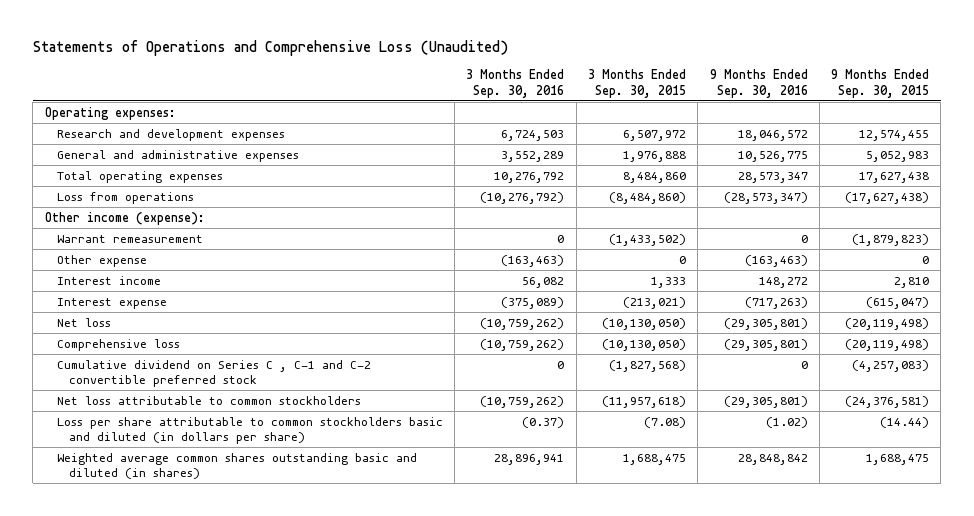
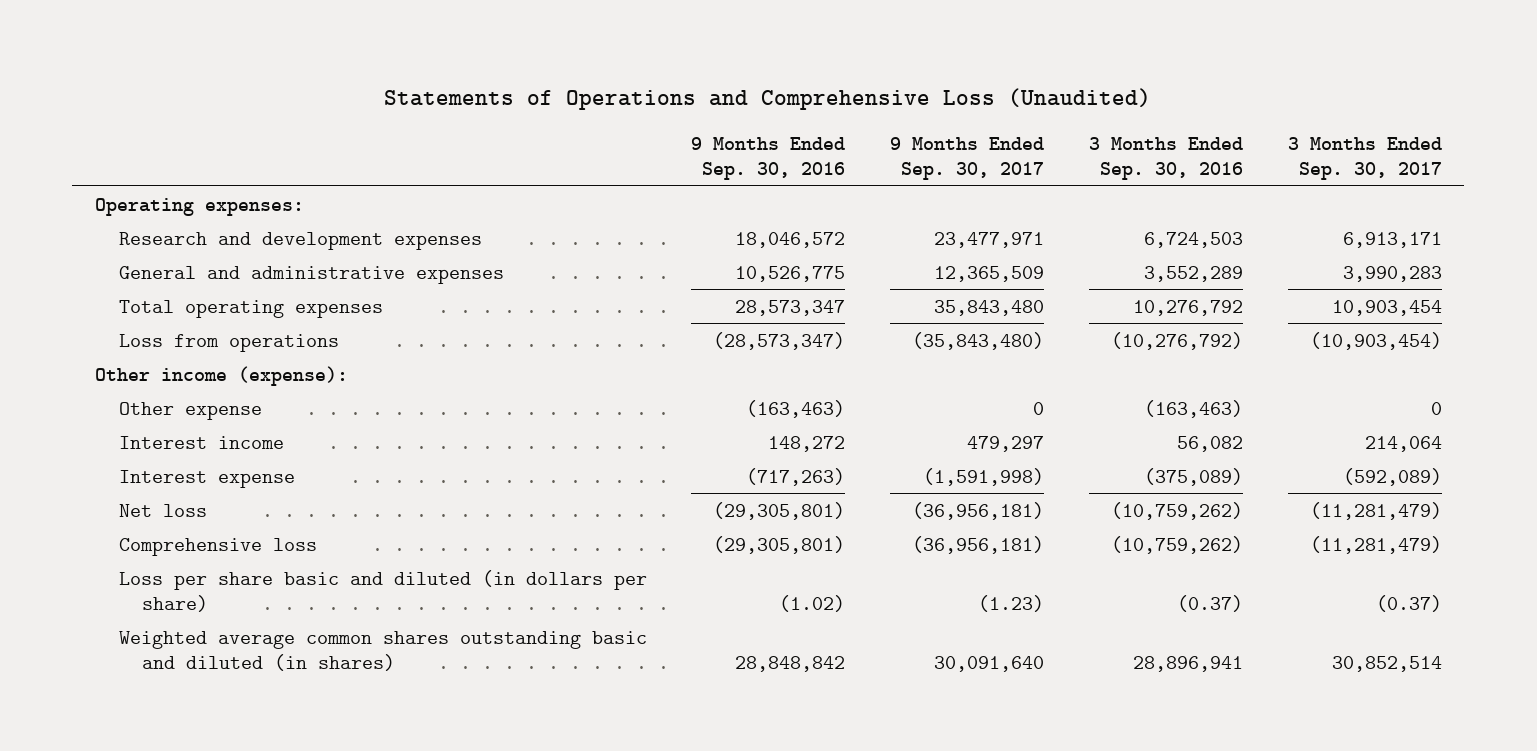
[587,69,686,98] 3 Months Ended Sep. 30, 2015 -> none
[831,69,930,98] 9 Months Ended Sep. 30, 2015 -> none
none -> [890,136,1045,180] 9 Months Ended Sep. 30, 2017
none -> [1287,136,1442,180] 3 Months Ended Sep. 30, 2017
[56,234,203,243] Warrant remeasurement -> none
[56,359,371,388] Cumulative dividend on Series C , C-1 and C-2 convertible preferred stock -> none
[56,395,361,405] Net loss attributable to common stockholders -> none
[56,416,443,445] Loss per share attributable to common stockholders basic and diluted (in dollars per share) -> [118,569,647,612] Loss per share basic and diluted (in dollars per share)

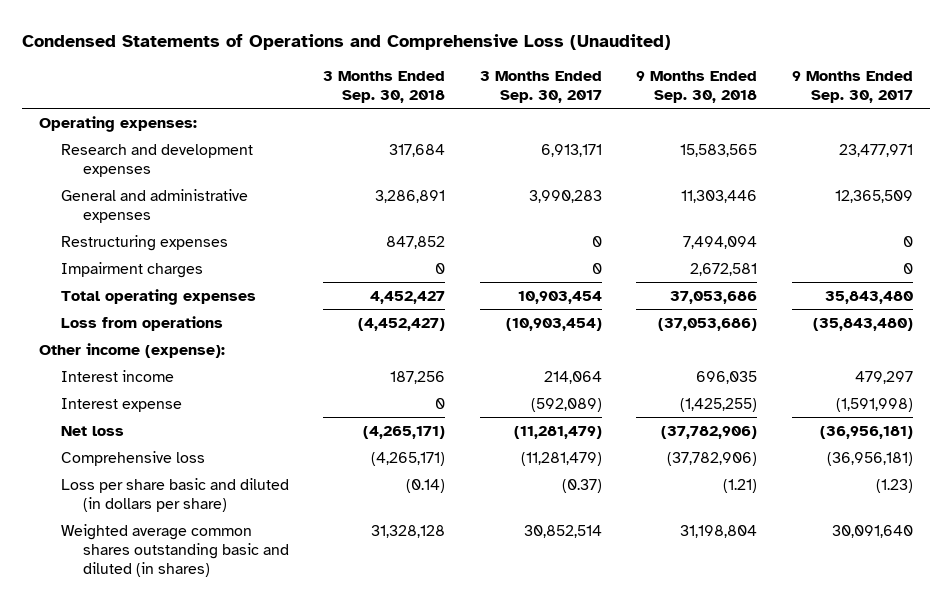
[384,88,1152,111] Statements of Operations and Comprehensive Loss (Unaudited) -> [22,33,672,50] Condensed Statements of Operations and Comprehensive Loss (Unaudited)
[691,136,846,180] 9 Months Ended Sep. 30, 2016 -> none
[1089,136,1244,180] 3 Months Ended Sep. 30, 2016 -> none
none -> [323,71,446,104] 3 Months Ended Sep. 30, 2018
none -> [636,71,758,104] 9 Months Ended Sep. 30, 2018
none -> [61,234,229,251] Restructuring expenses
none -> [61,261,204,278] Impairment charges
[118,401,262,420] Other expense -> none

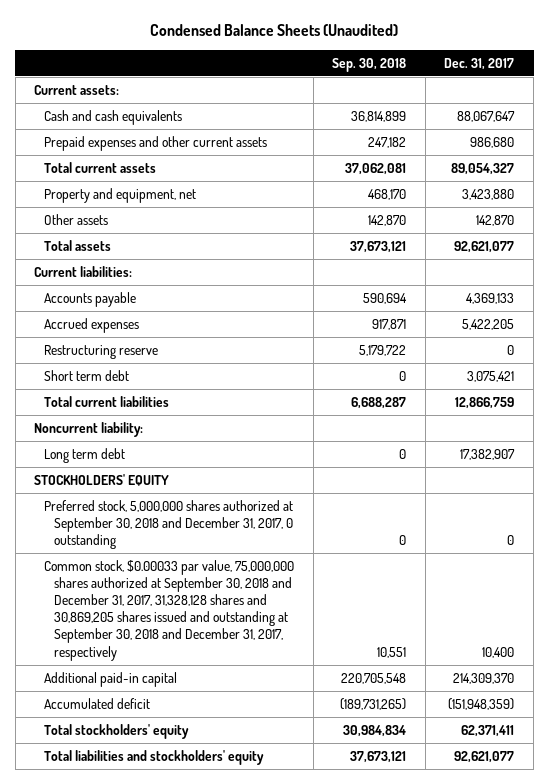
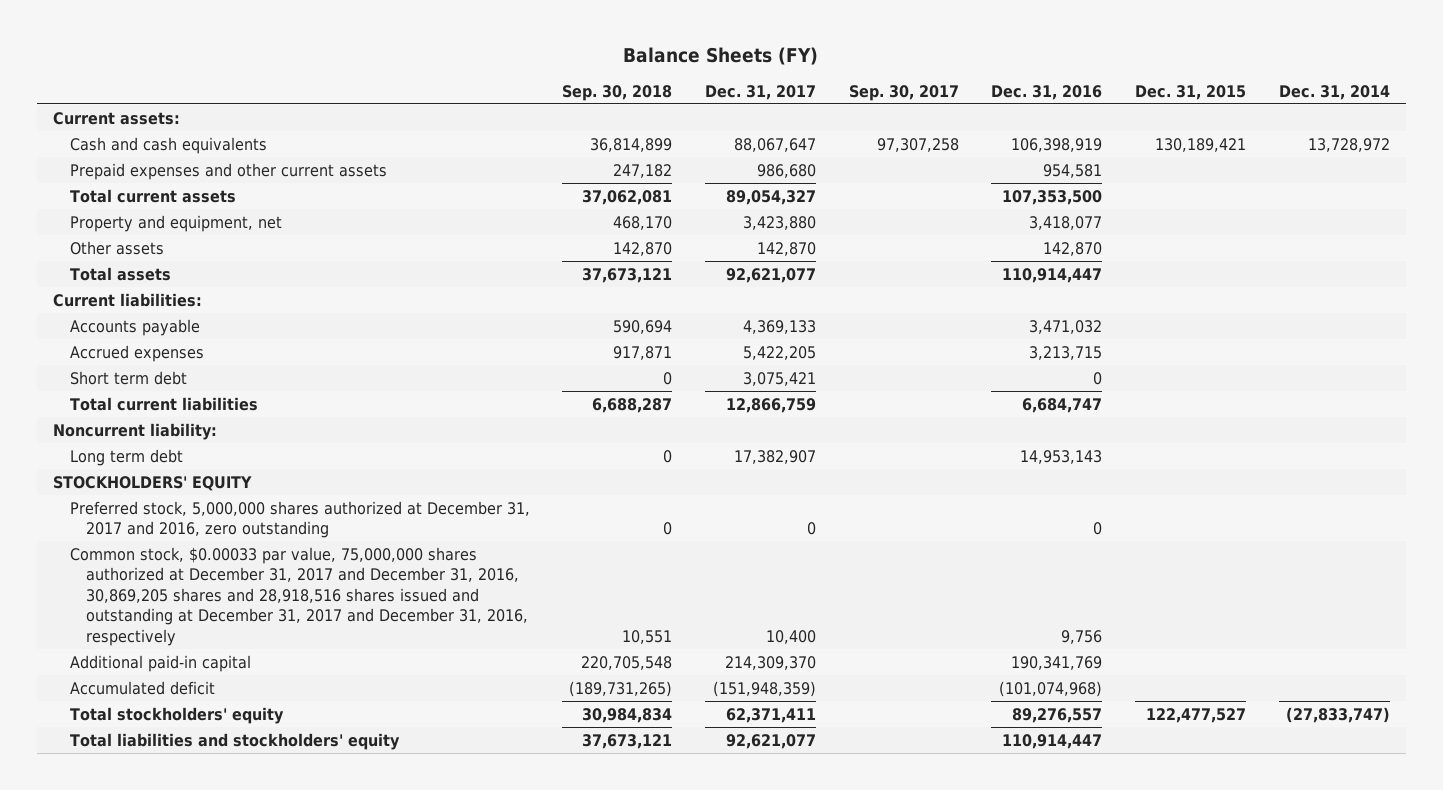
[150,24,399,37] Condensed Balance Sheets (Unaudited) -> [623,46,819,65] Balance Sheets (FY)
none -> [848,84,959,101] Sep. 30, 2017
none -> [991,84,1103,100] Dec. 31, 2016
none -> [1135,84,1247,100] Dec. 31, 2015
none -> [1278,84,1390,100] Dec. 31, 2014
[43,345,158,360] Restructuring reserve -> none
[43,500,293,550] Preferred stock, 5,000,000 shares authorized at September 30, 2018 and December 31, 2017, 0 outstanding -> [69,500,530,539] Preferred stock, 5,000,000 shares authorized at December 31, 2017 and 2016, zero outstanding
[43,560,294,661] Common stock, $0.00033 par value, 75,000,000 shares authorized at September 30, 2018 and December 31, 2017, 31,328,128 shares and 30,869,205 shares issued and outstanding at September 30, 2018 and December 31, 2017, respectively -> [69,546,528,646] Common stock, $0.00033 par value, 75,000,000 shares authorized at December 31, 2017 and December 31, 2016, 30,869,205 shares and 28,918,516 shares issued and outstanding at December 31, 2017 and December 31, 2016, respectively

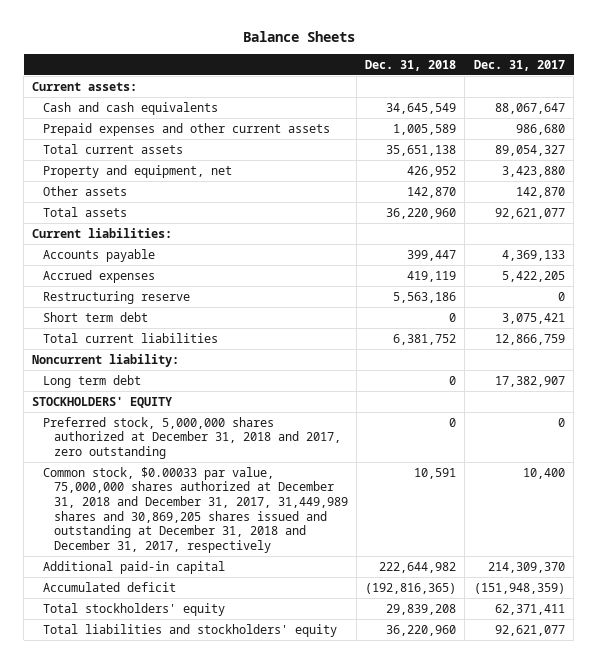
[623,46,819,65] Balance Sheets (FY) -> [242,31,355,43] Balance Sheets
[562,84,673,101] Sep. 30, 2018 -> none
[848,84,959,101] Sep. 30, 2017 -> none
[991,84,1103,100] Dec. 31, 2016 -> none
[1135,84,1247,100] Dec. 31, 2015 -> none
[1278,84,1390,100] Dec. 31, 2014 -> none
none -> [365,59,457,71] Dec. 31, 2018
none -> [42,290,190,304] Restructuring reserve
[69,500,530,539] Preferred stock, 5,000,000 shares authorized at December 31, 2017 and 2016, zero outstanding -> [42,416,341,459] Preferred stock, 5,000,000 shares authorized at December 31, 2018 and 2017, zero outstanding
[69,546,528,646] Common stock, $0.00033 par value, 75,000,000 shares authorized at December 31, 2017 and December 31, 2016, 30,869,205 shares and 28,918,516 shares issued and outstanding at December 31, 2017 and December 31, 2016, respectively -> [42,466,348,553] Common stock, $0.00033 par value, 75,000,000 shares authorized at December 31, 2018 and December 31, 2017, 31,449,989 shares and 30,869,205 shares issued and outstanding at December 31, 2018 and December 31, 2017, respectively

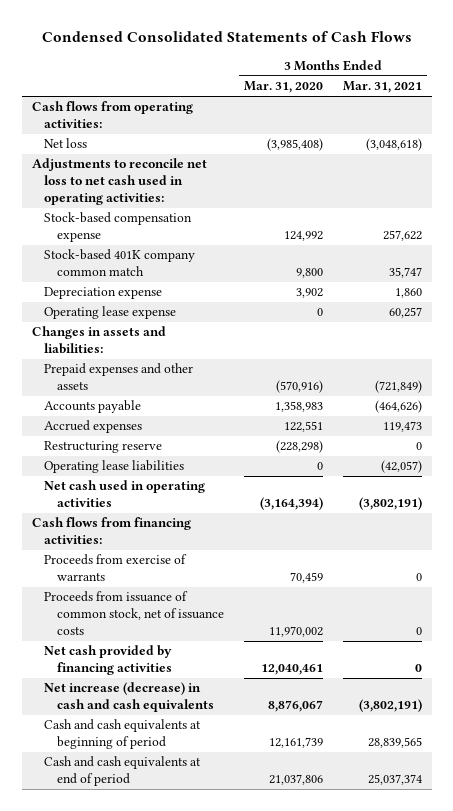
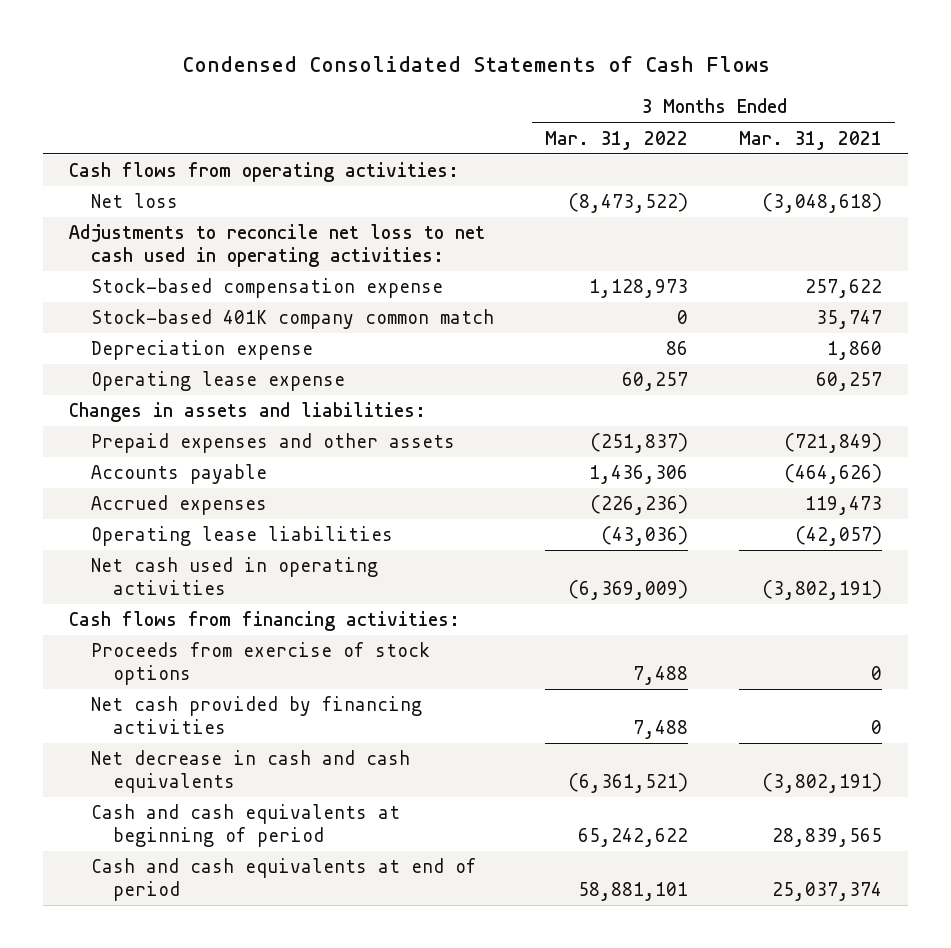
[243,81,323,94] Mar. 31, 2020 -> none
none -> [545,130,689,150] Mar. 31, 2022
[44,441,163,454] Restructuring reserve -> none
[44,591,224,636] Proceeds from issuance of common stock, net of issuance costs -> none
[44,554,188,582] Proceeds from exercise of warrants -> [91,642,431,686] Proceeds from exercise of stock options
[44,682,214,713] Net increase (decrease) in cash and cash equivalents -> [91,750,411,794] Net decrease in cash and cash equivalents

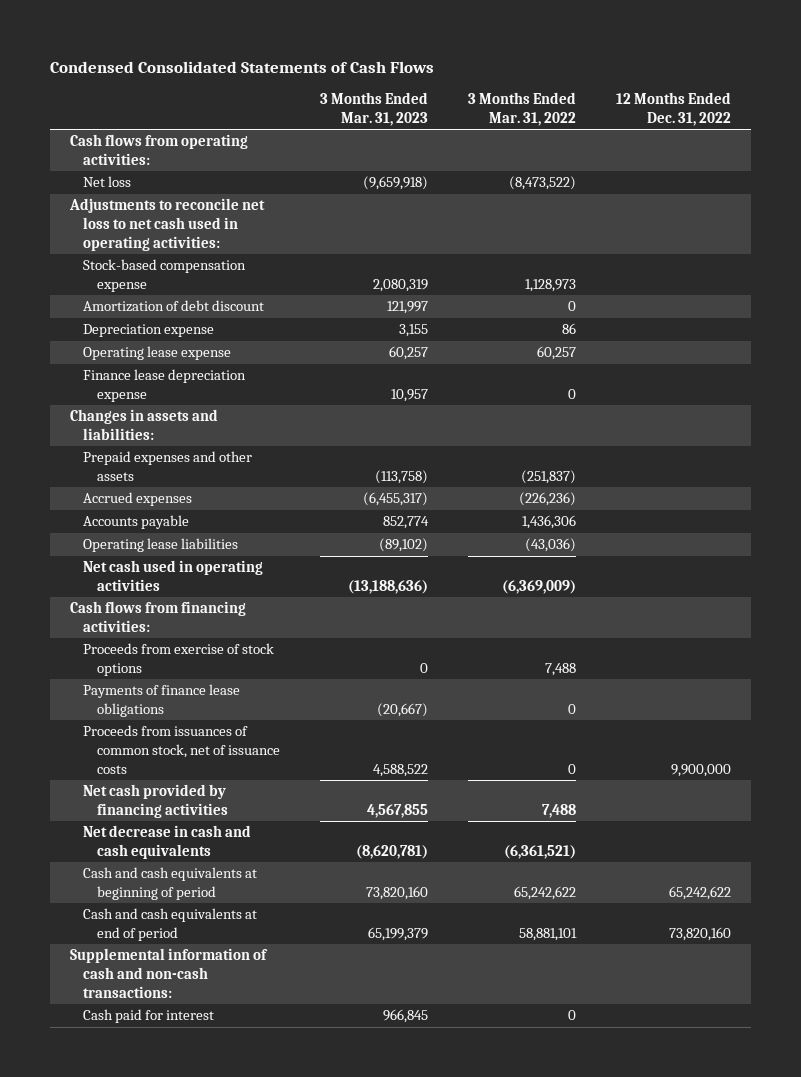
[739,130,883,150] Mar. 31, 2021 -> none
none -> [319,92,428,126] 3 Months Ended Mar. 31, 2023
none -> [615,92,731,126] 12 Months Ended Dec. 31, 2022
[91,309,495,330] Stock-based 401K company common match -> none
none -> [83,300,265,313] Amortization of debt discount
none -> [83,369,247,403] Finance lease depreciation expense
[91,464,268,485] Accounts payable -> [83,515,190,530] Accounts payable
none -> [83,684,241,718] Payments of finance lease obligations
none -> [83,725,280,774] Proceeds from issuances of common stock, net of issuance costs
none -> [70,948,269,998] Supplemental information of cash and non-cash transactions:
none -> [83,1009,215,1024] Cash paid for interest

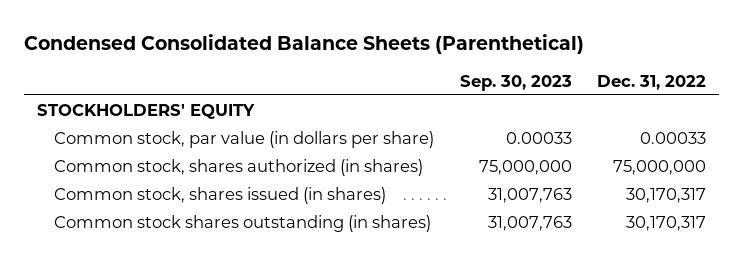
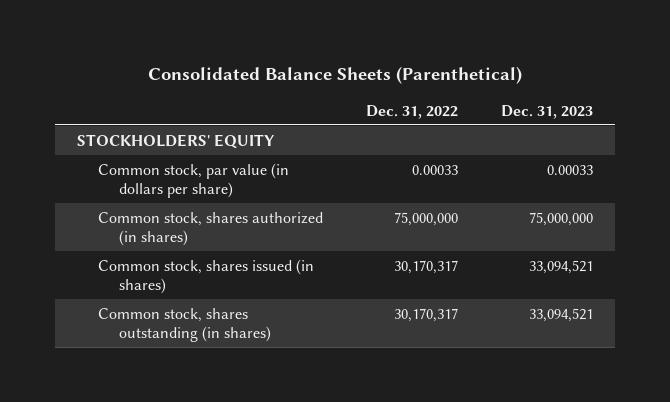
[24,34,585,55] Condensed Consolidated Balance Sheets (Parenthetical) -> [147,66,522,85] Consolidated Balance Sheets (Parenthetical)
[459,74,572,91] Sep. 30, 2023 -> none
none -> [501,104,594,119] Dec. 31, 2023
[54,214,432,232] Common stock shares outstanding (in shares) -> [97,307,271,343] Common stock, shares outstanding (in shares)

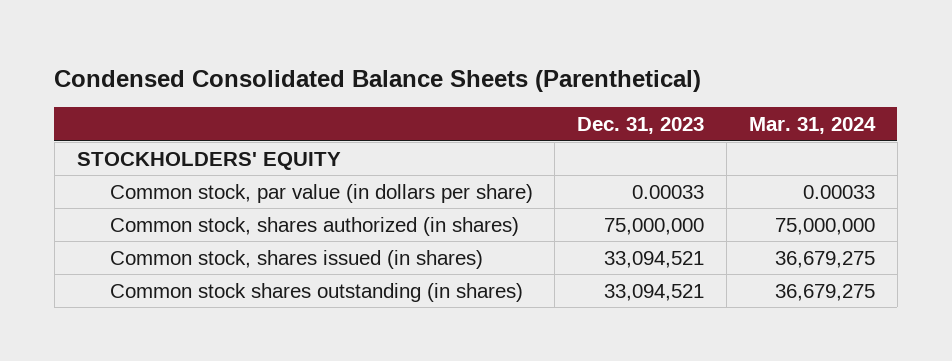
[147,66,522,85] Consolidated Balance Sheets (Parenthetical) -> [54,69,702,92] Condensed Consolidated Balance Sheets (Parenthetical)
[365,104,458,119] Dec. 31, 2022 -> none
none -> [748,117,876,135] Mar. 31, 2024
[97,307,271,343] Common stock, shares outstanding (in shares) -> [109,282,523,302] Common stock shares outstanding (in shares)

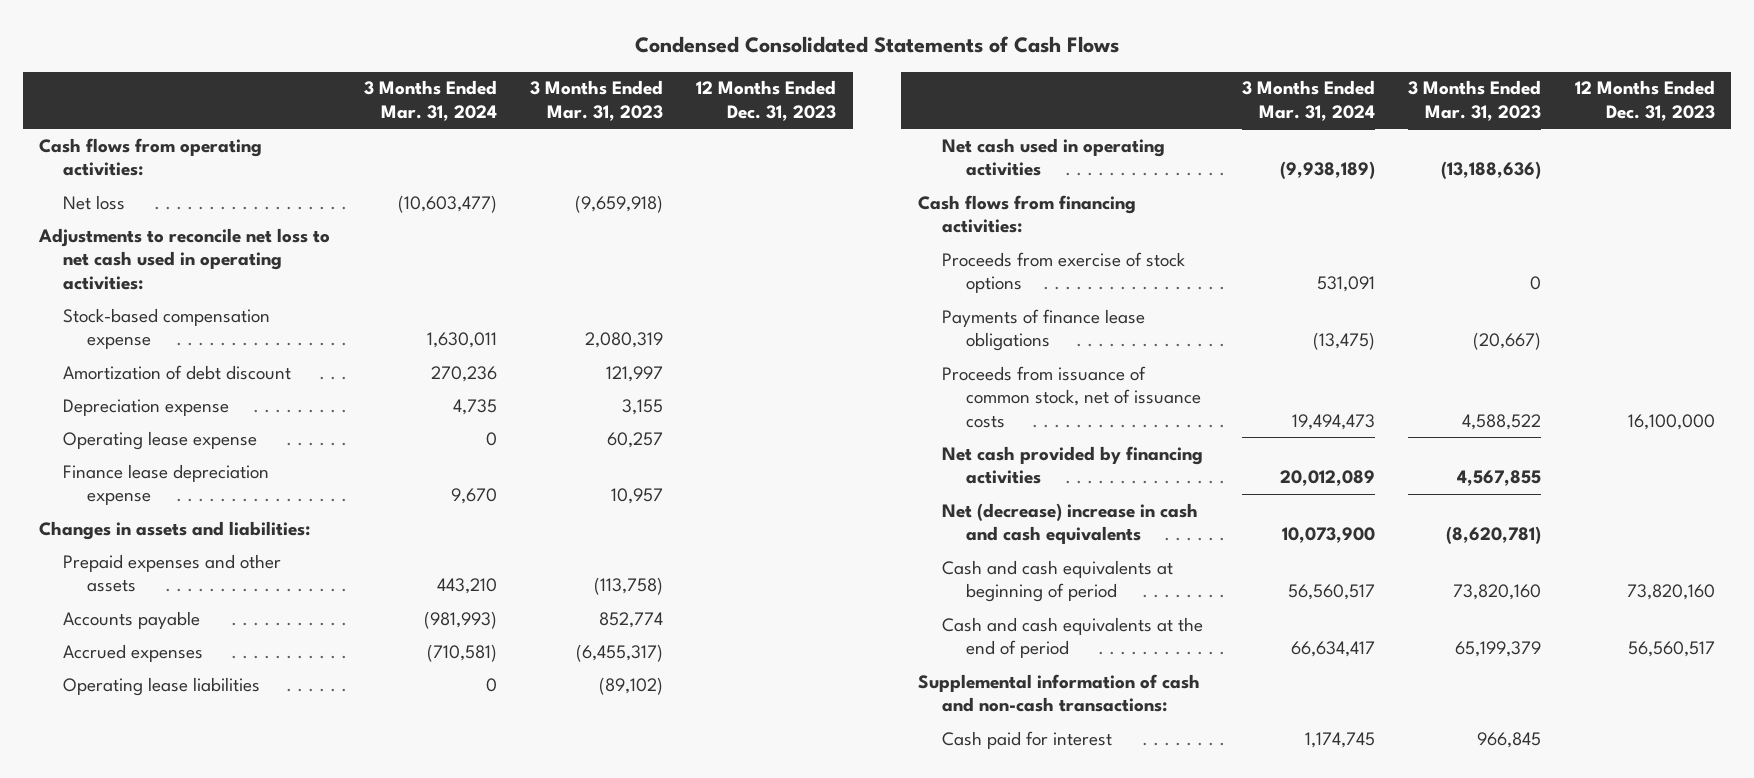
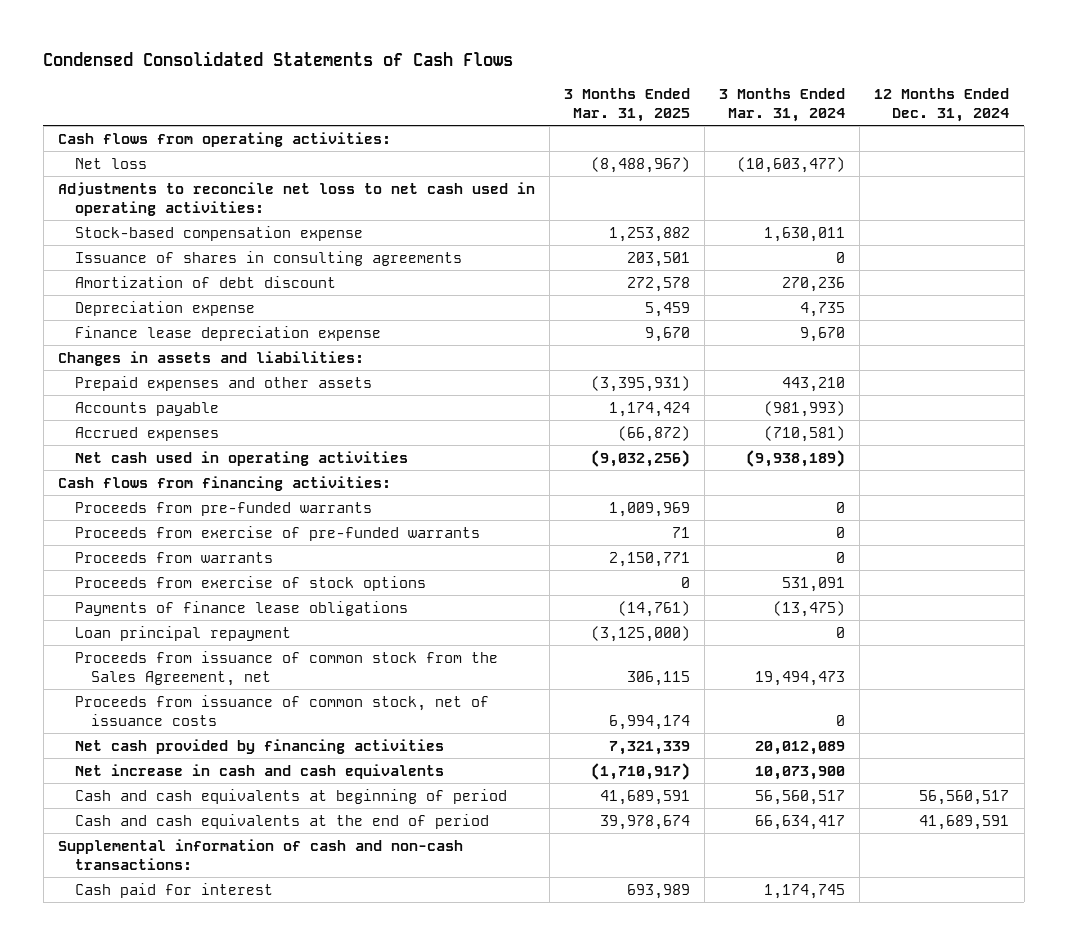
[530,80,664,122] 3 Months Ended Mar. 31, 2023 -> none
[696,80,837,122] 12 Months Ended Dec. 31, 2023 -> none
none -> [564,88,691,123] 3 Months Ended Mar. 31, 2025
none -> [874,88,1010,123] 12 Months Ended Dec. 31, 2024
none -> [74,250,462,266] Issuance of shares in consulting agreements
[63,430,258,450] Operating lease expense -> none
[63,676,261,696] Operating lease liabilities -> none
none -> [74,501,372,516] Proceeds from pre-funded warrants
none -> [74,525,480,541] Proceeds from exercise of pre-funded warrants
none -> [74,551,273,563] Proceeds from warrants
none -> [74,625,291,641] Loan principal repayment
none -> [74,650,498,686] Proceeds from issuance of common stock from the Sales Agreement, net
[1291,414,1375,431] 19,494,473 -> [836,714,846,726] 0
[941,502,1198,545] Net (decrease) increase in cash and cash equivalents -> [74,763,444,779] Net increase in cash and cash equivalents

